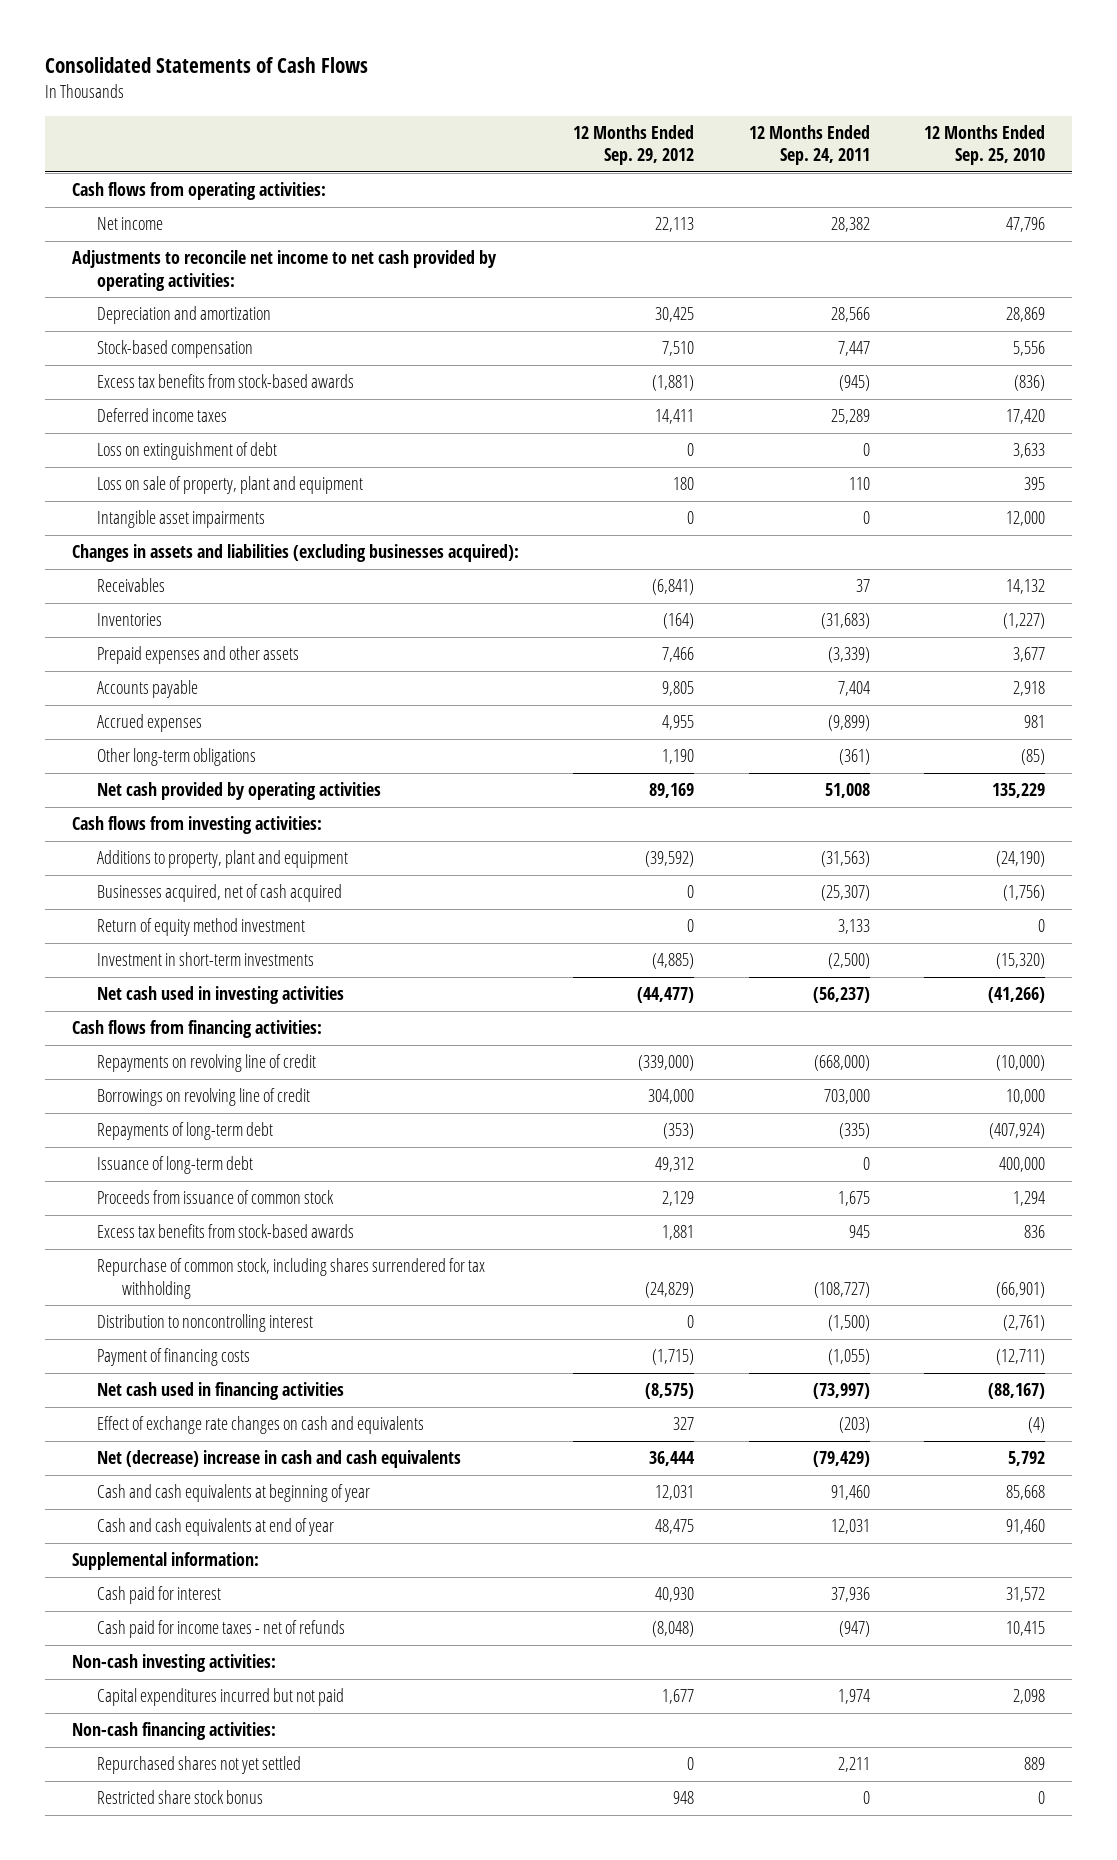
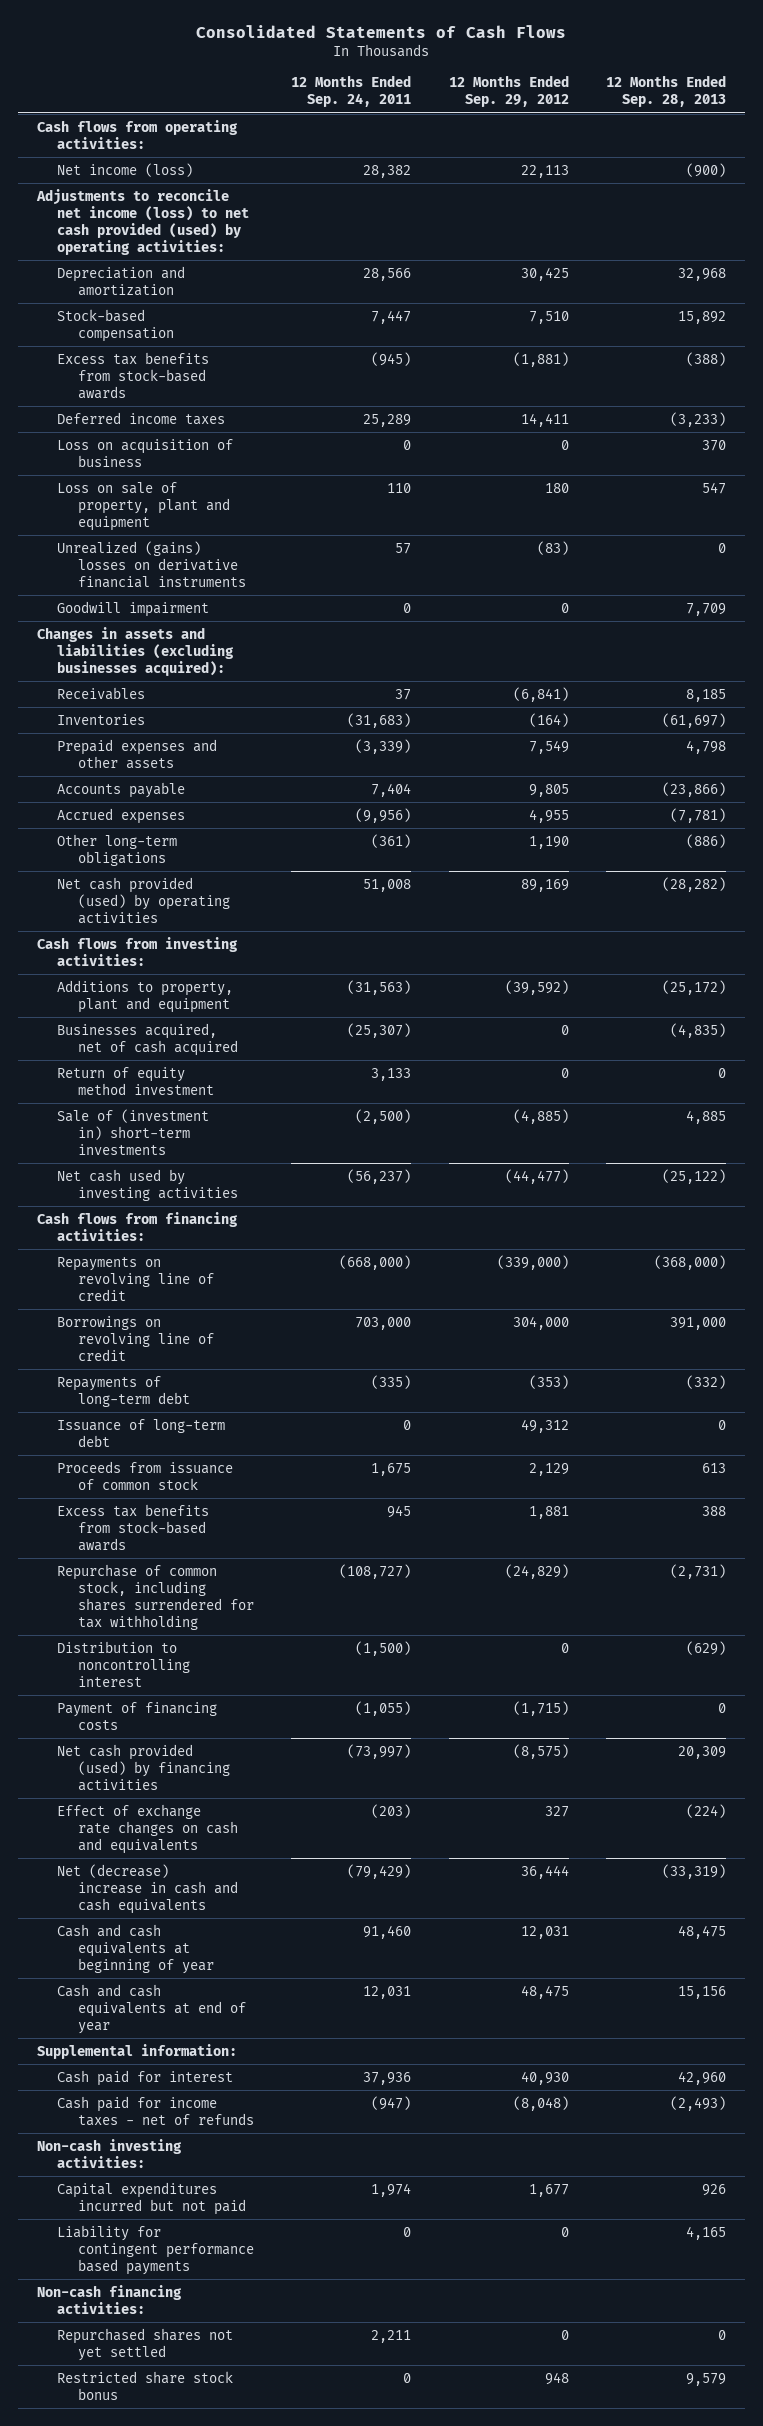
[924,125,1046,166] 12 Months Ended Sep. 25, 2010 -> none
none -> [606,75,727,108] 12 Months Ended Sep. 28, 2013
[96,217,163,231] Net income -> [57,162,194,177] Net income (loss)
[72,250,498,291] Adjustments to reconcile net income to net cash provided by operating activities: -> [35,188,250,255] Adjustments to reconcile net income (loss) to net cash provided (used) by operating activities:
[96,442,277,461] Loss on extinguishment of debt -> none
none -> [57,438,234,467] Loss on acquisition of business
[96,510,265,529] Intangible asset impairments -> none
none -> [57,540,246,588] Unrealized (gains) losses on derivative financial instruments
none -> [57,600,210,617] Goodwill impairment
[662,647,695,663] 7,466 -> [528,739,569,754] 7,549
[827,715,870,732] (9,899) -> [355,807,412,823] (9,956)
[96,782,381,801] Net cash provided by operating activities -> [57,876,230,924] Net cash provided (used) by operating activities
[96,952,314,967] Investment in short-term investments -> [57,1108,210,1155] Sale of (investment in) short-term investments
[96,986,344,1005] Net cash used in investing activities -> [57,1168,238,1201] Net cash used by investing activities
[96,1382,344,1401] Net cash used in financing activities -> [57,1743,230,1791] Net cash provided (used) by financing activities
none -> [57,2224,254,2275] Liability for contingent performance based payments

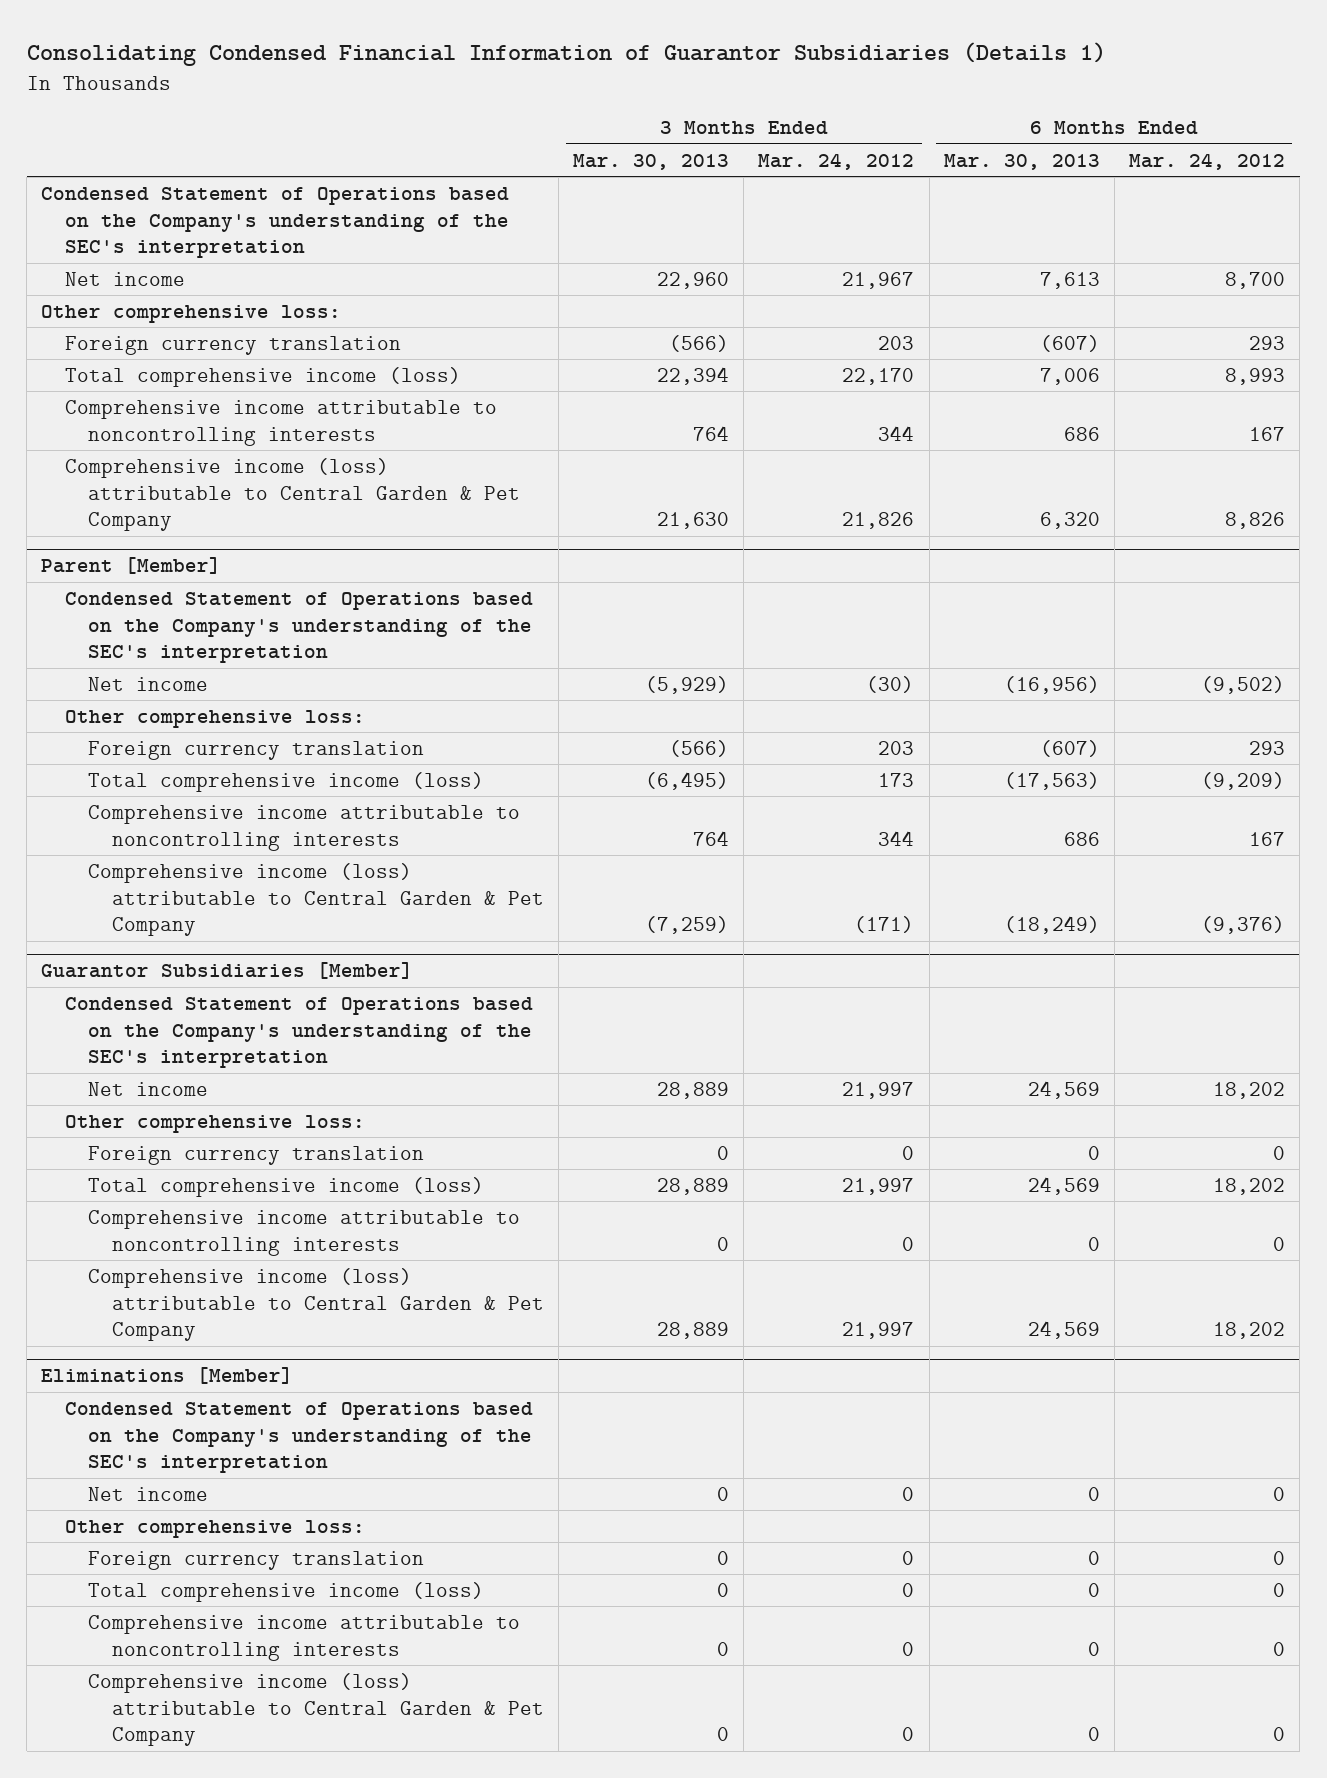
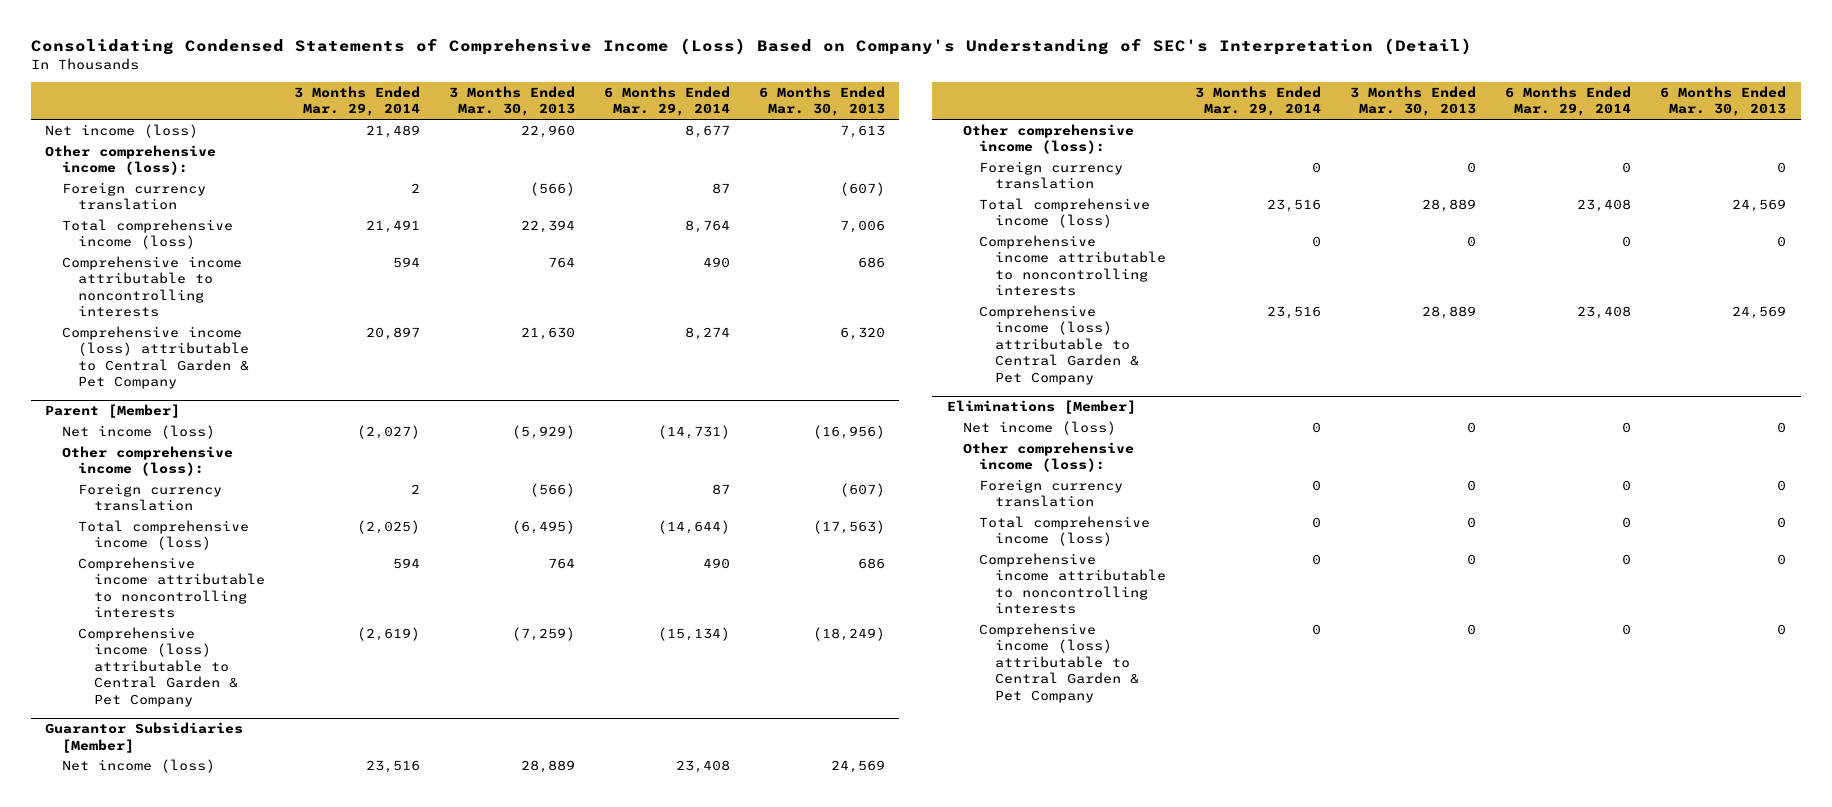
[26,42,1106,67] Consolidating Condensed Financial Information of Guarantor Subsidiaries (Details 1) -> [30,38,1472,56] Consolidating Condensed Statements of Comprehensive Income (Loss) Based on Company's Understanding of SEC's Interpretation (Detail)
[758,152,915,170] Mar. 24, 2012 -> none
[1129,152,1286,170] Mar. 24, 2012 -> none
none -> [293,85,420,117] 3 Months Ended Mar. 29, 2014
none -> [603,85,730,117] 6 Months Ended Mar. 29, 2014
[41,186,510,259] Condensed Statement of Operations based on the Company's understanding of the SEC's interpretation -> none
[64,271,185,286] Net income -> [45,123,199,138] Net income (loss)
[41,304,342,323] Other comprehensive loss: -> [45,144,217,176] Other comprehensive income (loss):
[64,591,533,664] Condensed Statement of Operations based on the Company's understanding of the SEC's interpretation -> none
[88,676,209,691] Net income -> [61,424,215,439] Net income (loss)
[64,709,365,728] Other comprehensive loss: -> [61,445,233,477] Other comprehensive income (loss):
[64,996,533,1069] Condensed Statement of Operations based on the Company's understanding of the SEC's interpretation -> none
[88,1081,209,1096] Net income -> [61,758,215,773] Net income (loss)
[64,1114,365,1133] Other comprehensive loss: -> [962,123,1134,155] Other comprehensive income (loss):
[64,1401,533,1474] Condensed Statement of Operations based on the Company's understanding of the SEC's interpretation -> none
[88,1486,209,1501] Net income -> [962,420,1116,435] Net income (loss)
[64,1519,365,1538] Other comprehensive loss: -> [962,441,1134,473] Other comprehensive income (loss):

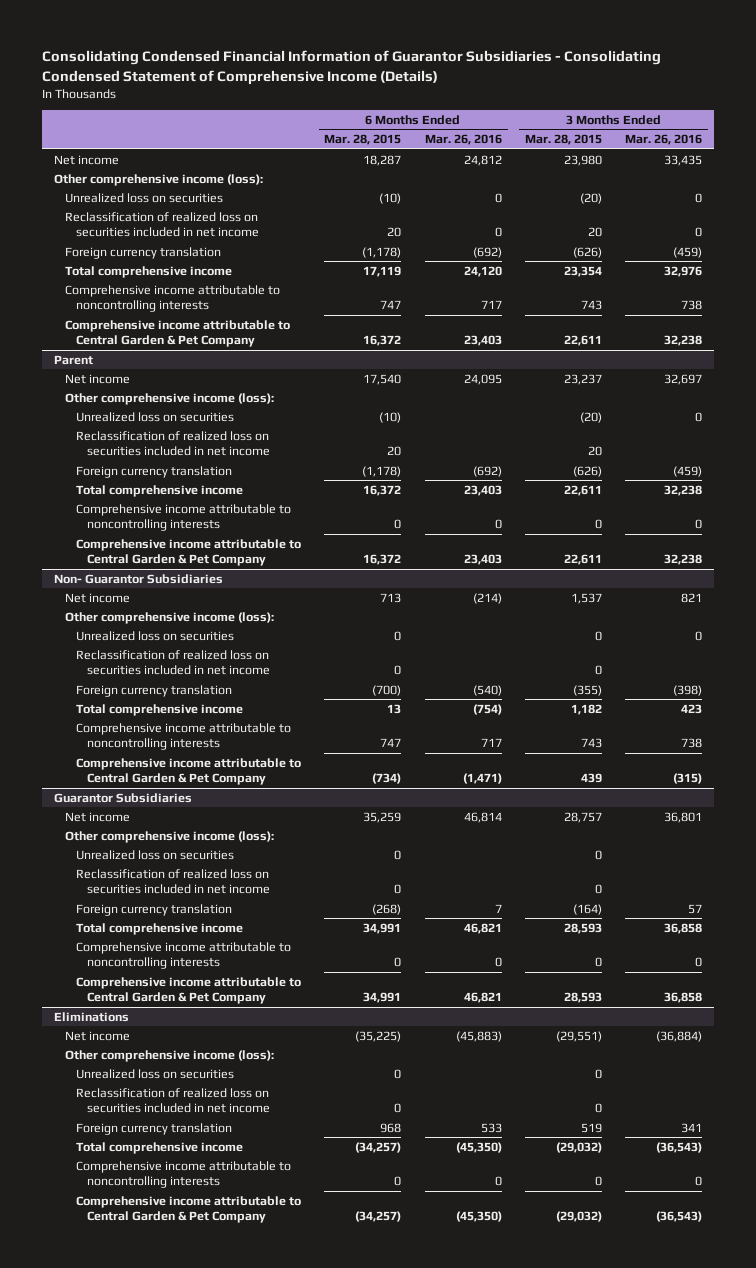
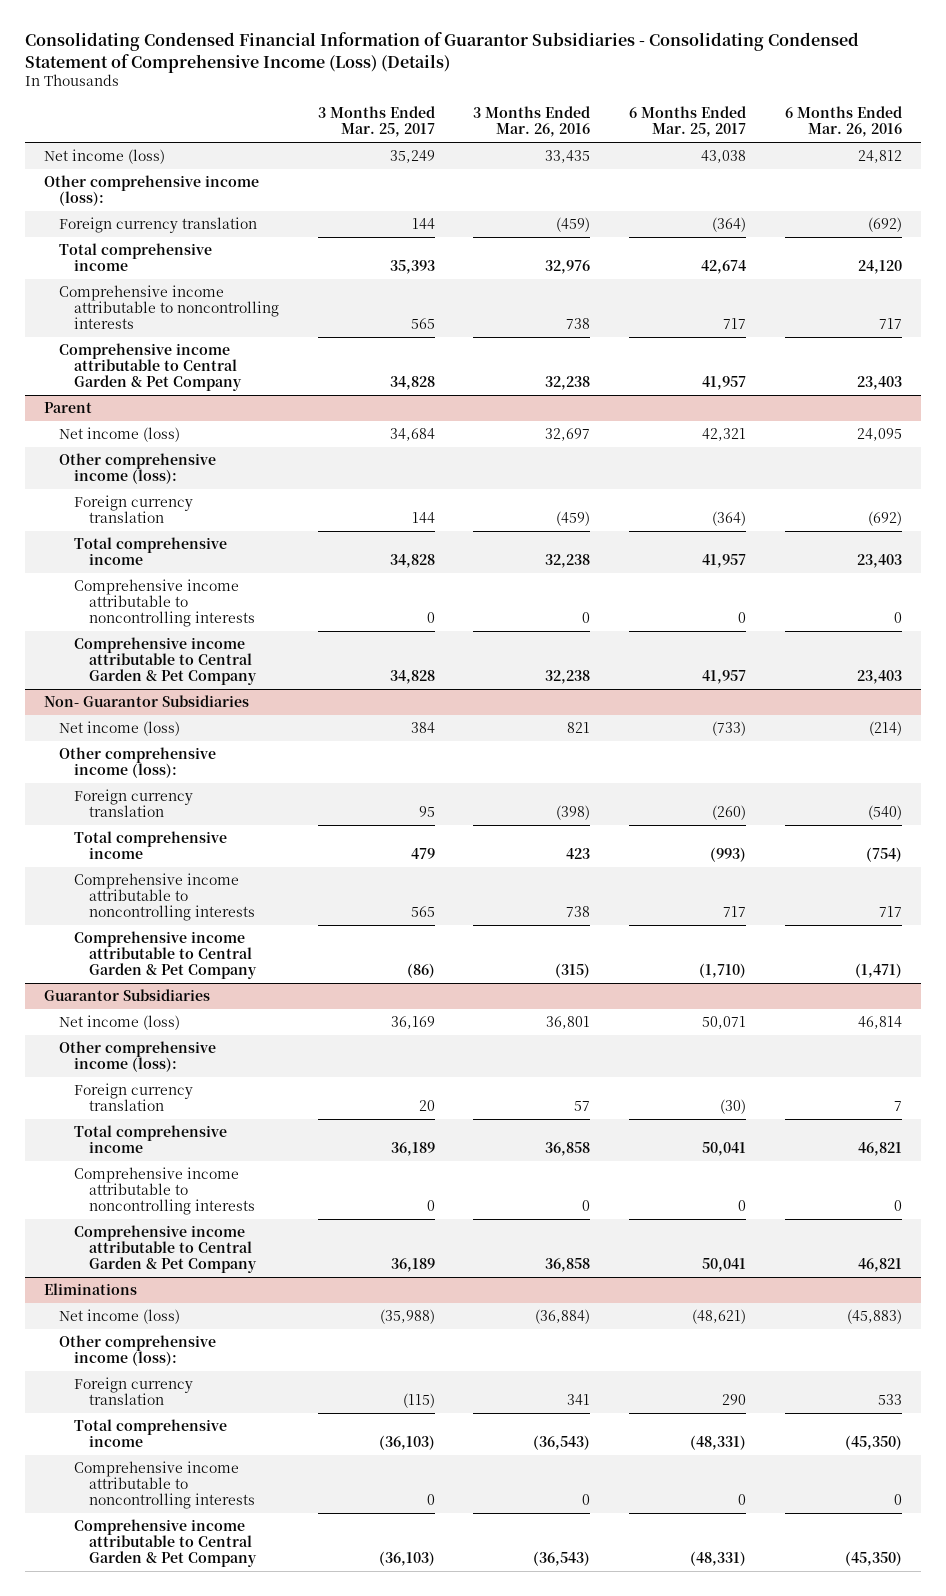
[41,50,661,85] Consolidating Condensed Financial Information of Guarantor Subsidiaries - Consolidating Condensed Statement of Comprehensive Income (Details) -> [24,32,859,73] Consolidating Condensed Financial Information of Guarantor Subsidiaries - Consolidating Condensed Statement of Comprehensive Income (Loss) (Details)
[324,134,402,146] Mar. 28, 2015 -> none
[525,134,603,146] Mar. 28, 2015 -> none
none -> [317,106,435,138] 3 Months Ended Mar. 25, 2017
none -> [629,106,747,138] 6 Months Ended Mar. 25, 2017
[53,154,119,165] Net income -> [44,149,166,165] Net income (loss)
[64,192,223,203] Unrealized loss on securities -> none
[64,211,260,237] Reclassification of realized loss on securities included in net income -> none
[64,373,130,384] Net income -> [59,427,181,443] Net income (loss)
[76,411,235,422] Unrealized loss on securities -> none
[76,430,271,456] Reclassification of realized loss on securities included in net income -> none
[64,592,130,603] Net income -> [59,721,181,737] Net income (loss)
[76,630,235,641] Unrealized loss on securities -> none
[76,649,271,675] Reclassification of realized loss on securities included in net income -> none
[64,811,130,822] Net income -> [59,1015,181,1031] Net income (loss)
[76,849,235,860] Unrealized loss on securities -> none
[76,868,271,894] Reclassification of realized loss on securities included in net income -> none
[64,1030,130,1041] Net income -> [59,1309,181,1325] Net income (loss)
[76,1068,235,1079] Unrealized loss on securities -> none
[76,1087,271,1113] Reclassification of realized loss on securities included in net income -> none

